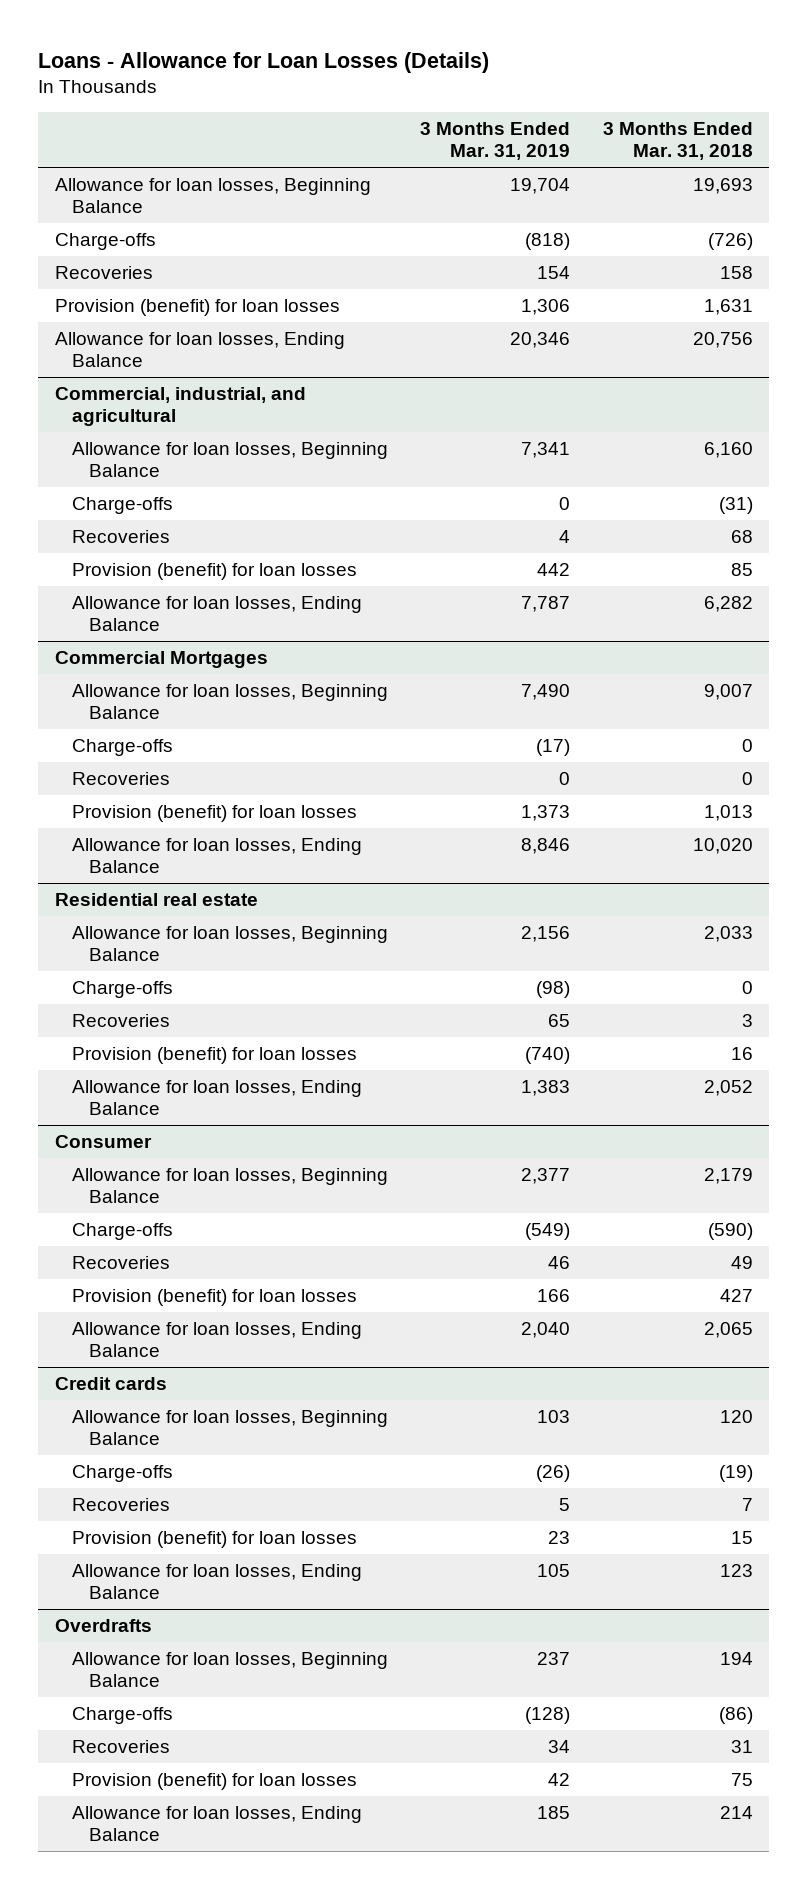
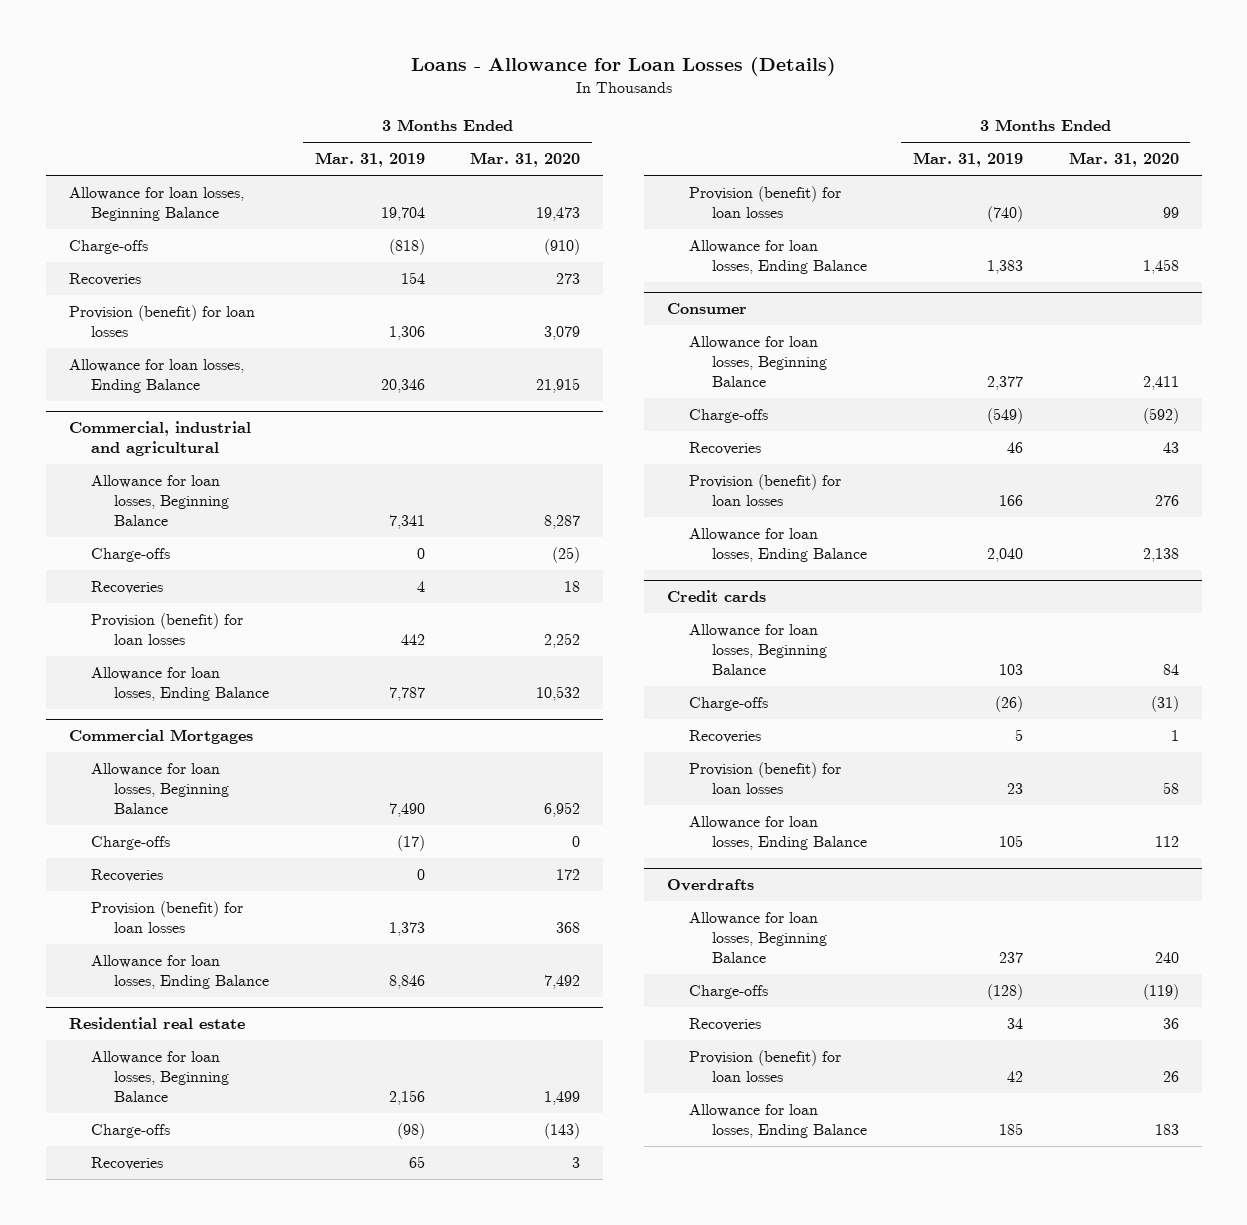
[602,121,753,161] 3 Months Ended Mar. 31, 2018 -> none
none -> [470,152,581,168] Mar. 31, 2020
[54,387,306,427] Commercial, industrial, and agricultural -> [68,421,251,457] Commercial, industrial and agricultural

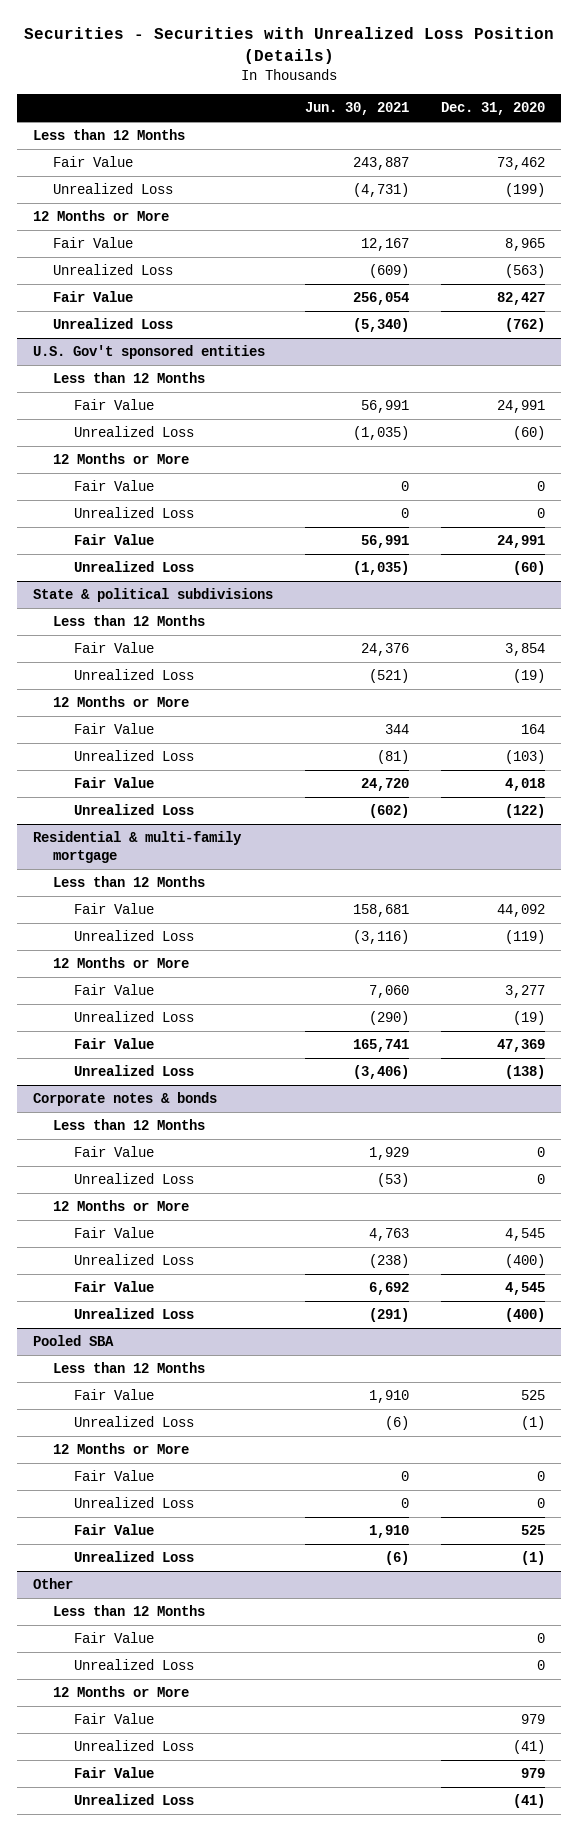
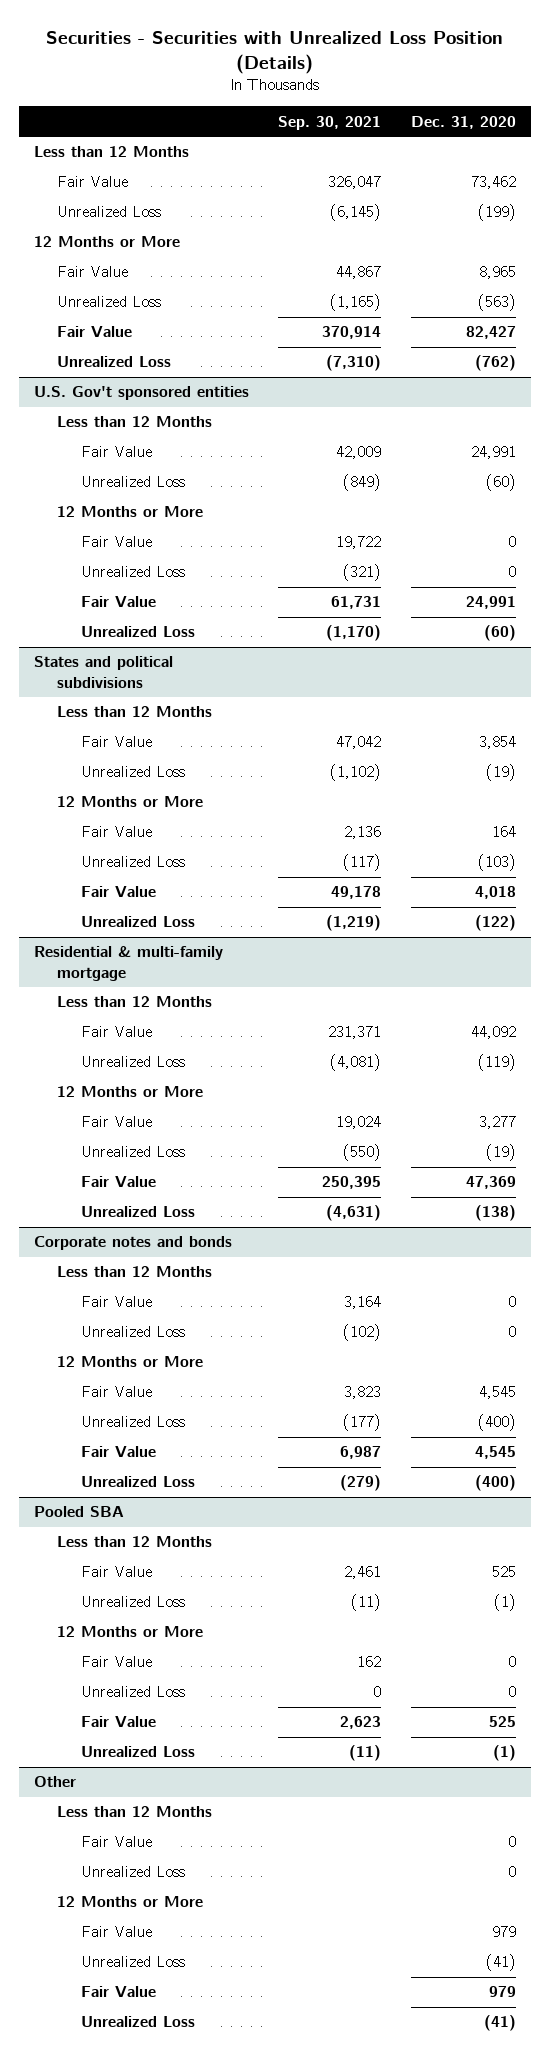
[304,102,409,116] Jun. 30, 2021 -> none
none -> [278,115,382,130] Sep. 30, 2021
[33,588,274,603] State & political subdivisions -> [33,656,173,689] States and political subdivisions
[33,1092,218,1107] Corporate notes & bonds -> [33,1236,232,1251] Corporate notes and bonds

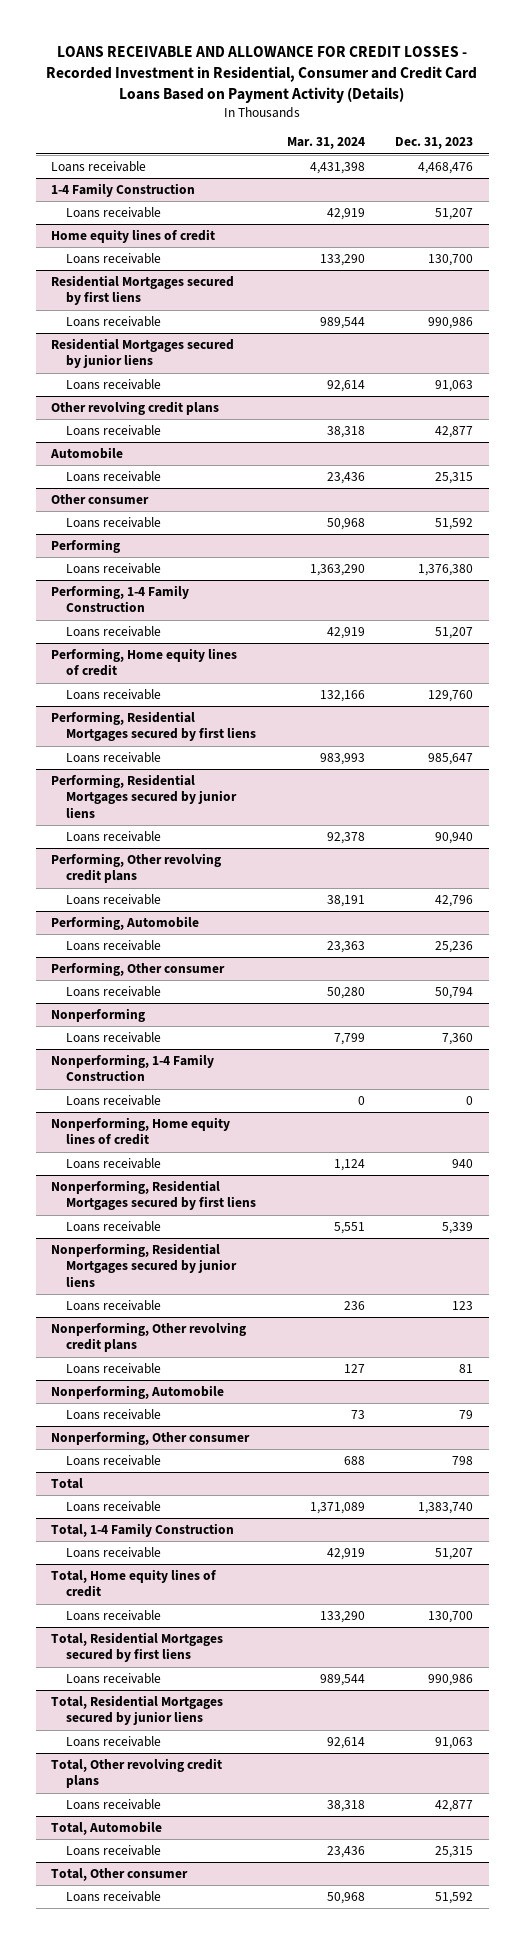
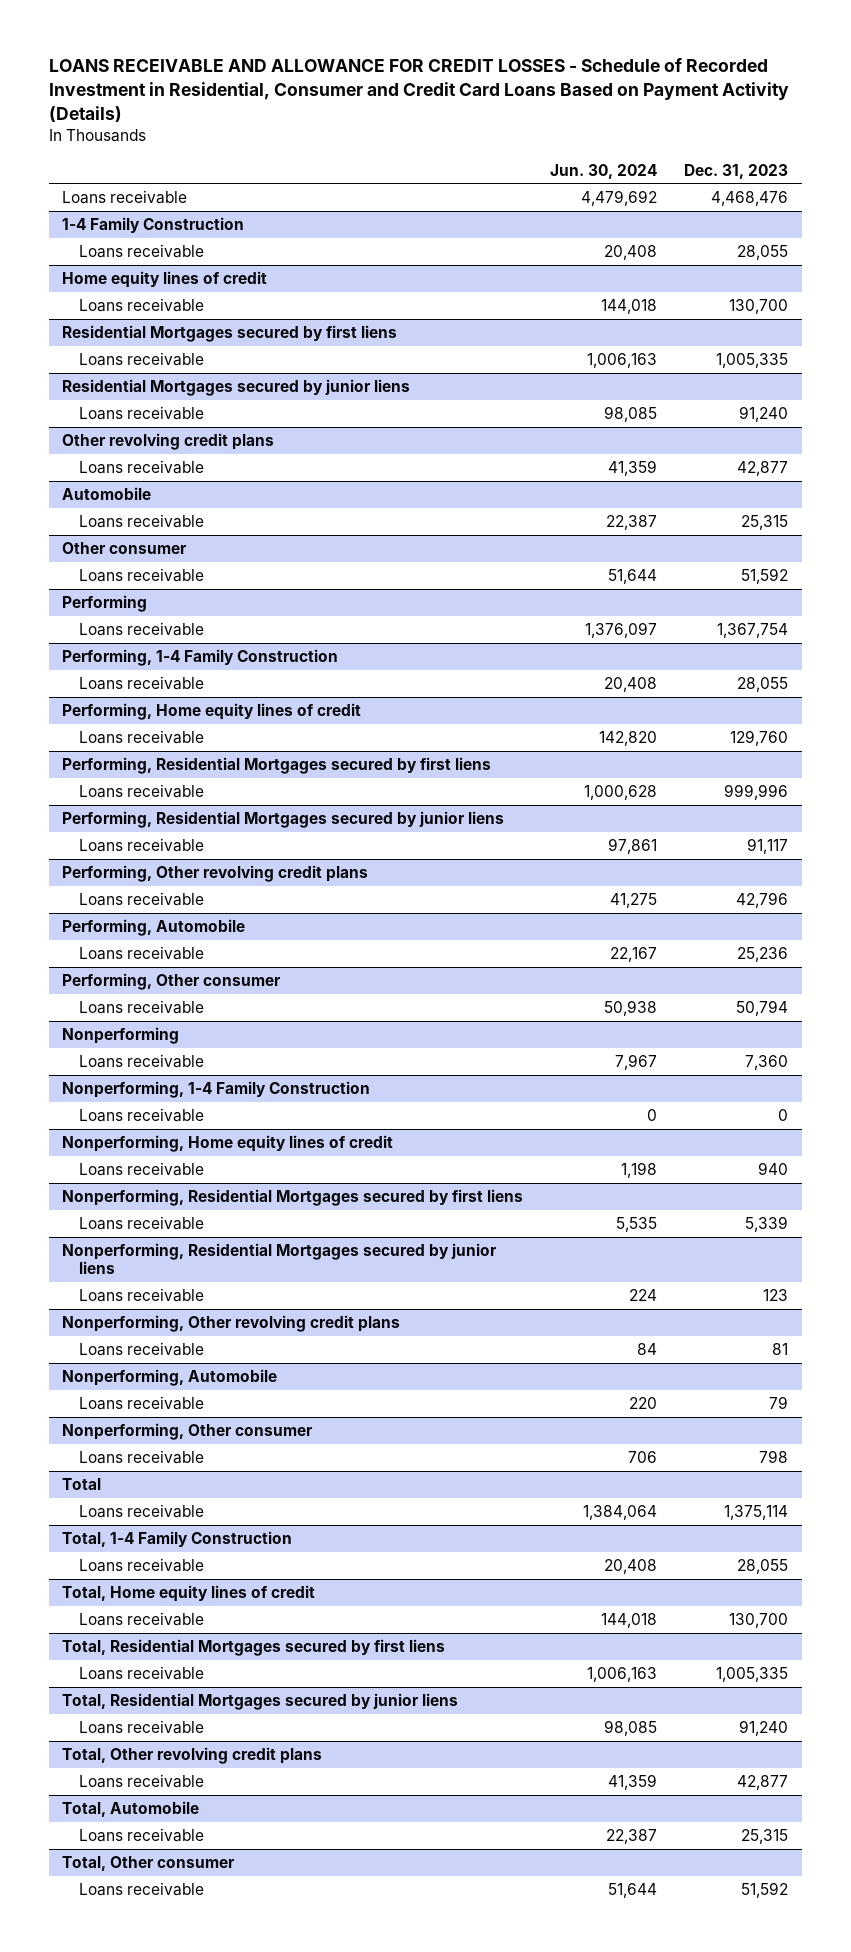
[46,46,478,103] LOANS RECEIVABLE AND ALLOWANCE FOR CREDIT LOSSES - Recorded Investment in Residential, Consumer and Credit Card Loans Based on Payment Activity (Details) -> [48,58,789,123] LOANS RECEIVABLE AND ALLOWANCE FOR CREDIT LOSSES - Schedule of Recorded Investment in Residential, Consumer and Credit Card Loans Based on Payment Activity (Details)
[286,137,365,150] Mar. 31, 2024 -> none
none -> [550,163,658,179] Jun. 30, 2024
[435,208,474,221] 51,207 -> [737,245,789,261] 28,055
[428,317,474,330] 990,986 -> [716,353,789,369] 1,005,335
[435,380,474,393] 91,063 -> [739,406,789,423] 91,240
[418,564,474,577] 1,376,380 -> [717,623,789,639] 1,367,754
[435,627,474,640] 51,207 -> [737,677,789,693] 28,055
[428,753,474,766] 985,647 -> [724,784,789,801] 999,996
[435,832,474,845] 90,940 -> [747,838,789,855] 91,117
[418,1502,474,1515] 1,383,740 -> [724,1505,789,1521] 1,375,114
[435,1548,474,1561] 51,207 -> [737,1559,789,1575] 28,055
[428,1674,474,1687] 990,986 -> [716,1667,789,1683] 1,005,335
[435,1737,474,1750] 91,063 -> [739,1720,789,1737] 91,240

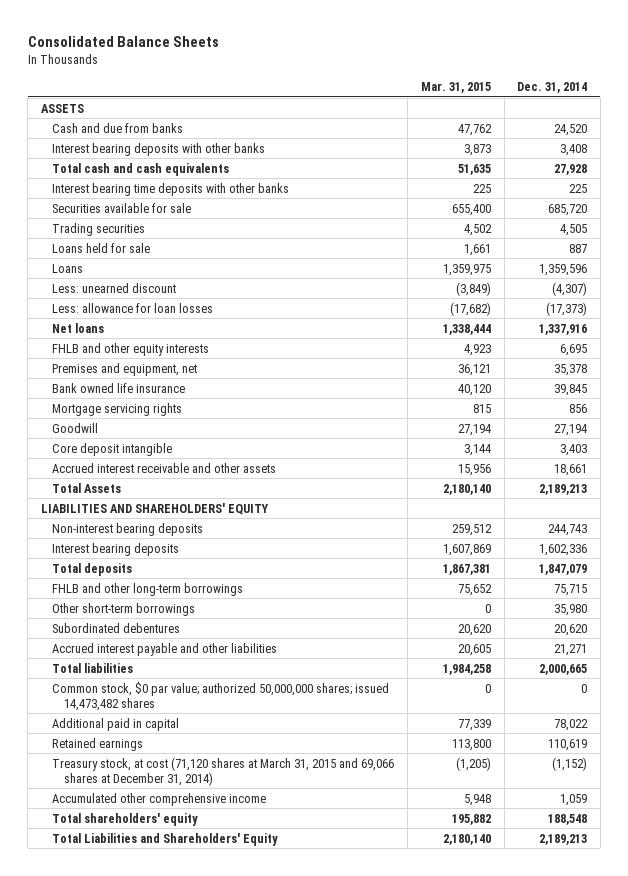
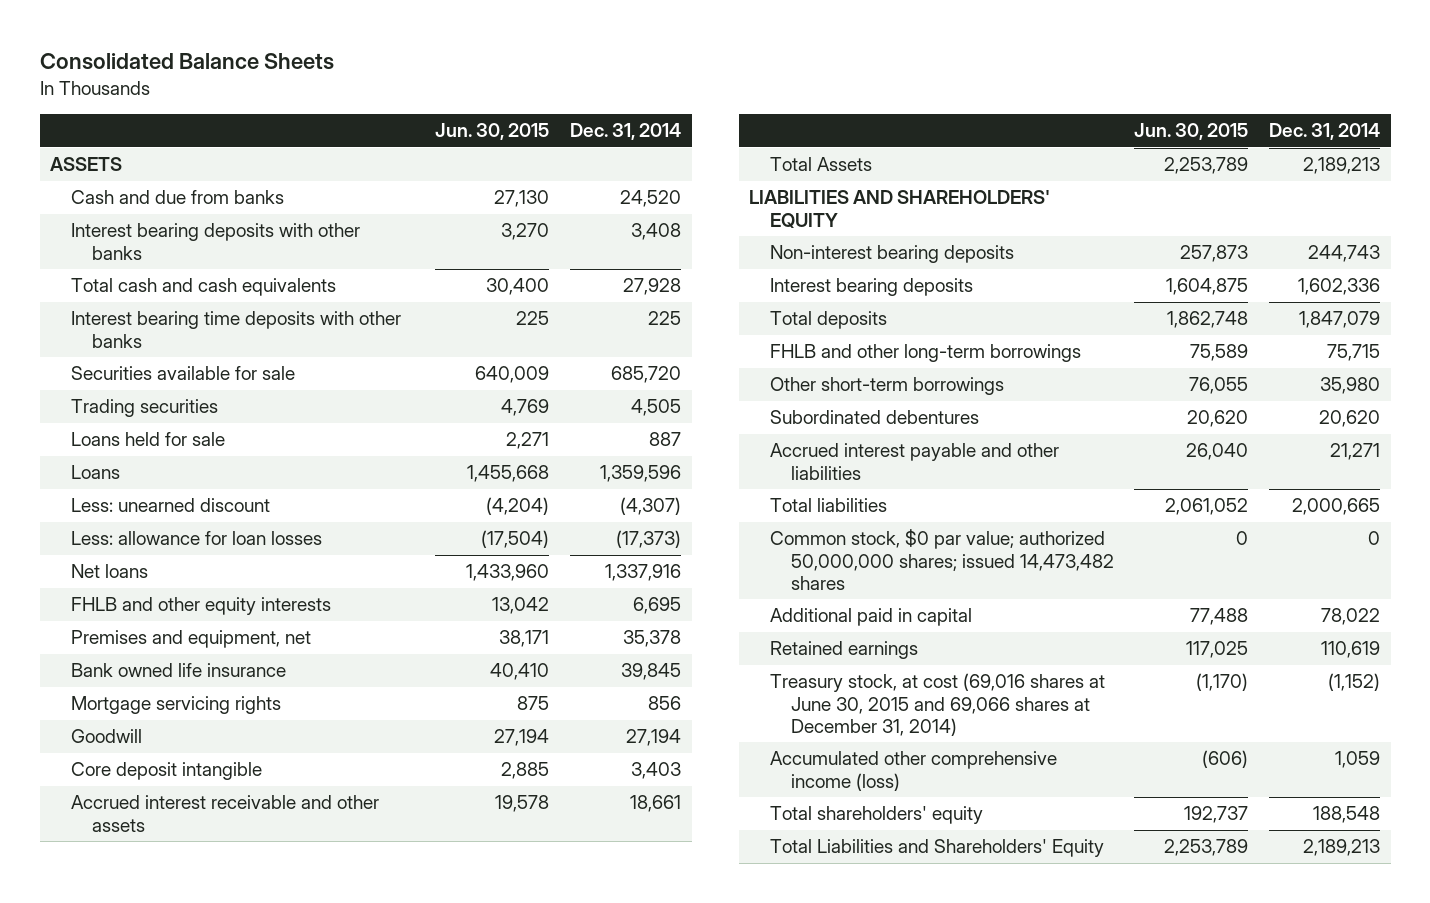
[420,81,491,93] Mar. 31, 2015 -> none
none -> [435,123,550,141] Jun. 30, 2015
[52,756,395,786] Treasury stock, at cost (71,120 shares at March 31, 2015 and 69,066 shares at December 31, 2014) -> [770,673,1106,736] Treasury stock, at cost (69,016 shares at June 30, 2015 and 69,066 shares at December 31, 2014)
[52,792,267,806] Accumulated other comprehensive income -> [770,751,1058,791] Accumulated other comprehensive income (loss)

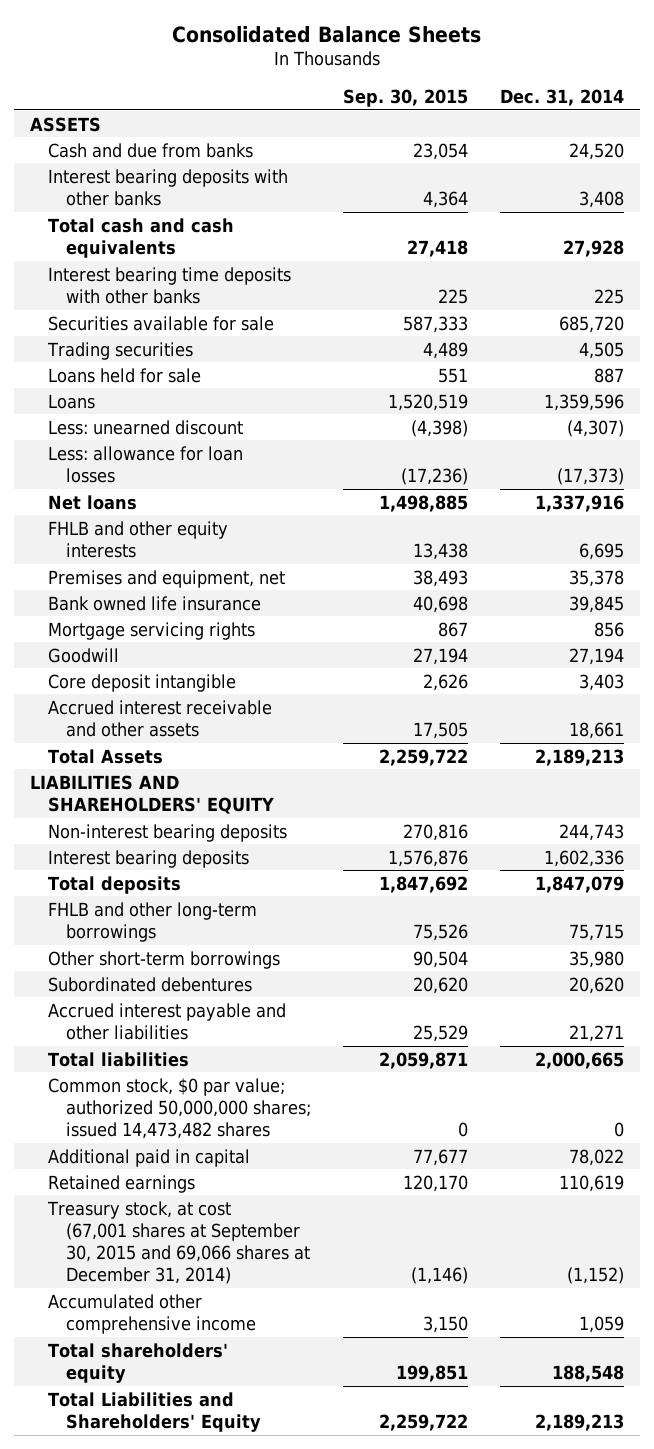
[435,123,550,141] Jun. 30, 2015 -> none
none -> [343,88,469,107] Sep. 30, 2015
[770,673,1106,736] Treasury stock, at cost (69,016 shares at June 30, 2015 and 69,066 shares at December 31, 2014) -> [47,1200,311,1285] Treasury stock, at cost (67,001 shares at September 30, 2015 and 69,066 shares at December 31, 2014)
[770,751,1058,791] Accumulated other comprehensive income (loss) -> [48,1293,257,1334] Accumulated other comprehensive income

